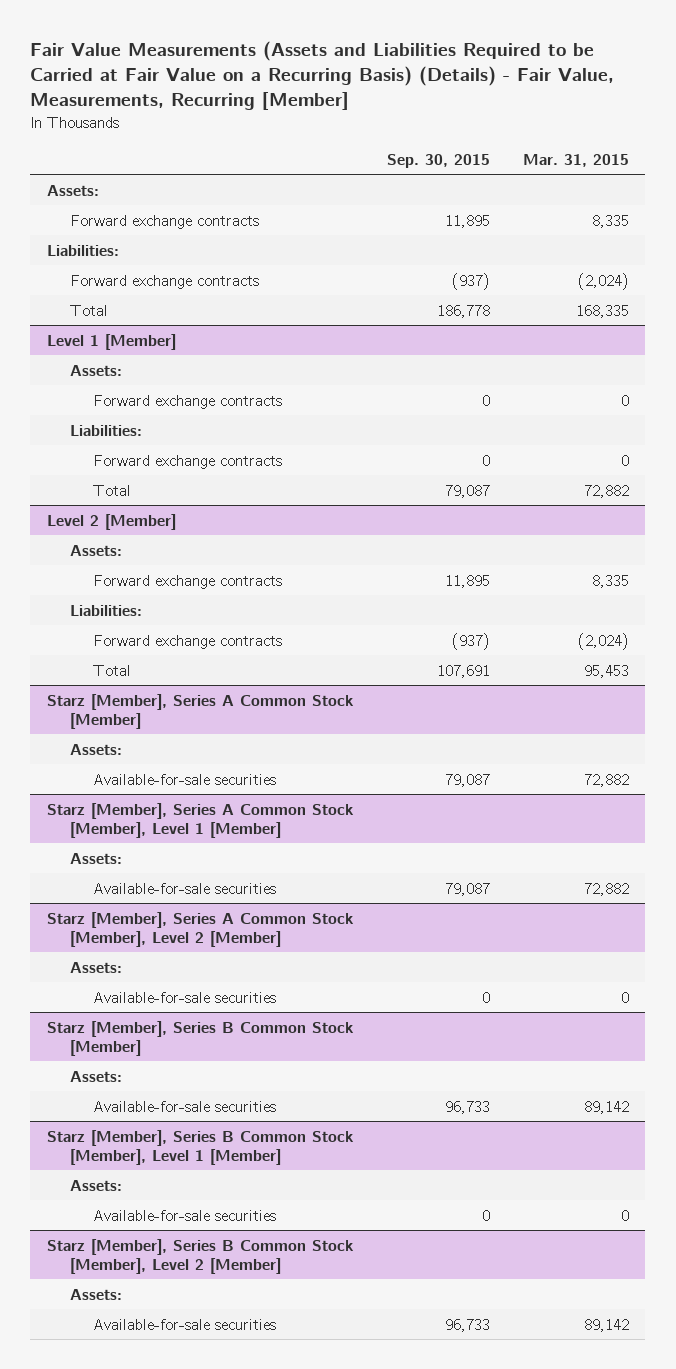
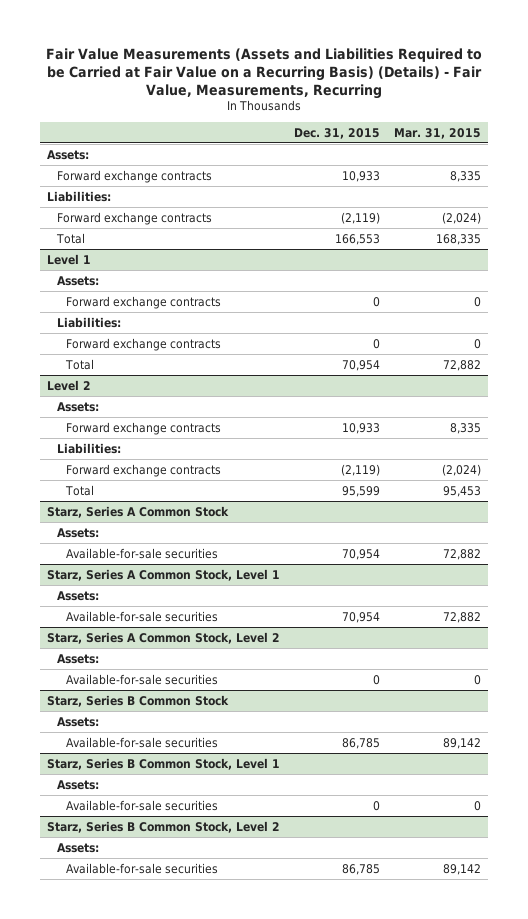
[30,40,615,111] Fair Value Measurements (Assets and Liabilities Required to be Carried at Fair Value on a Recurring Basis) (Details) - Fair Value, Measurements, Recurring [Member] -> [46,47,483,99] Fair Value Measurements (Assets and Liabilities Required to be Carried at Fair Value on a Recurring Basis) (Details) - Fair Value, Measurements, Recurring
[386,153,490,168] Sep. 30, 2015 -> none
none -> [294,127,381,139] Dec. 31, 2015
[46,333,176,350] Level 1 [Member] -> [47,253,92,265] Level 1
[46,513,176,530] Level 2 [Member] -> [47,379,92,391] Level 2
[46,693,354,729] Starz [Member], Series A Common Stock [Member] -> [47,505,230,518] Starz, Series A Common Stock
[46,802,354,838] Starz [Member], Series A Common Stock [Member], Level 1 [Member] -> [47,568,281,581] Starz, Series A Common Stock, Level 1
[46,911,354,947] Starz [Member], Series A Common Stock [Member], Level 2 [Member] -> [47,631,281,644] Starz, Series A Common Stock, Level 2
[46,1020,354,1056] Starz [Member], Series B Common Stock [Member] -> [47,694,230,707] Starz, Series B Common Stock
[46,1129,354,1165] Starz [Member], Series B Common Stock [Member], Level 1 [Member] -> [47,757,281,770] Starz, Series B Common Stock, Level 1
[46,1238,354,1274] Starz [Member], Series B Common Stock [Member], Level 2 [Member] -> [47,820,281,833] Starz, Series B Common Stock, Level 2

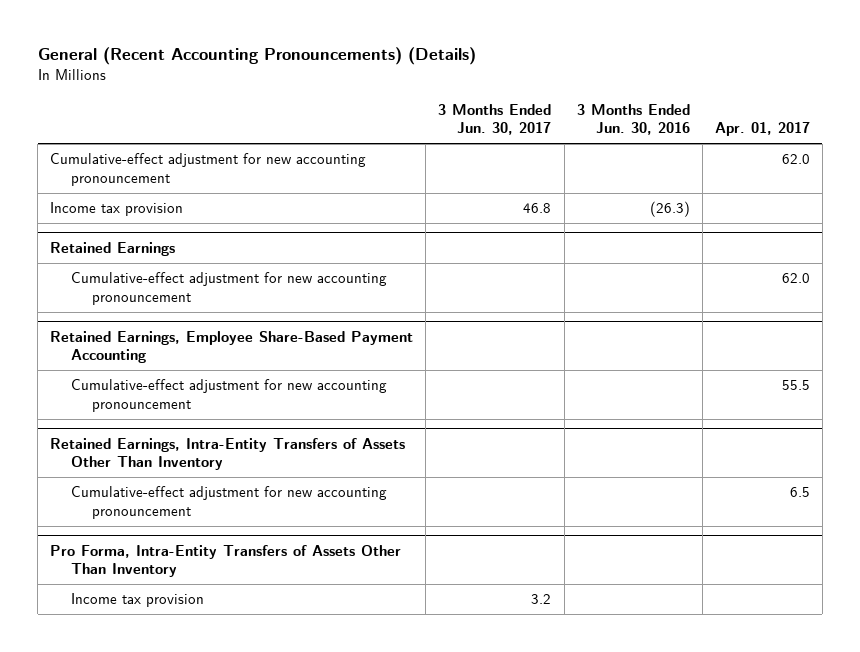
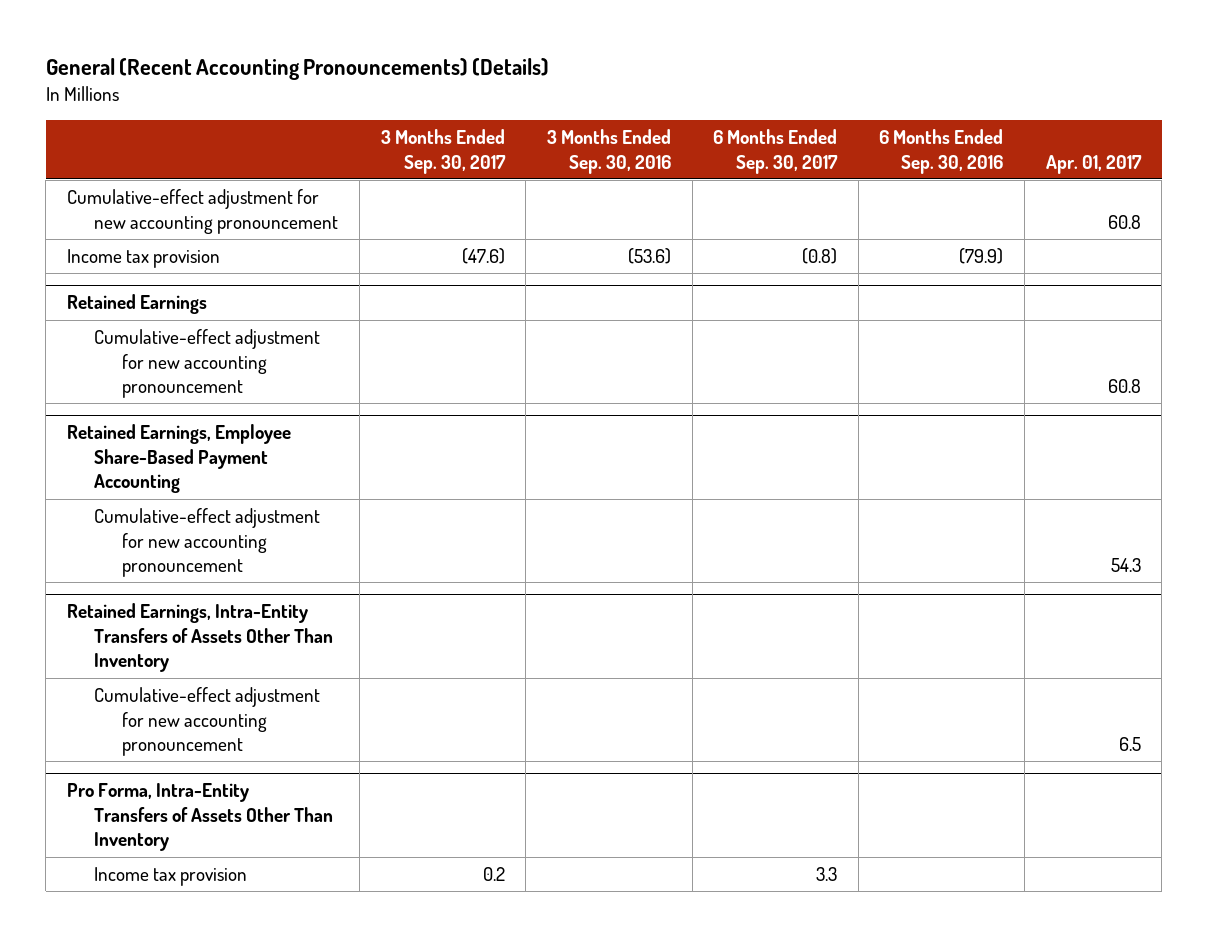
[438,103,552,136] 3 Months Ended Jun. 30, 2017 -> none
[576,103,690,136] 3 Months Ended Jun. 30, 2016 -> none
none -> [380,129,506,174] 3 Months Ended Sep. 30, 2017
none -> [546,129,671,174] 3 Months Ended Sep. 30, 2016
none -> [713,129,839,174] 6 Months Ended Sep. 30, 2017
none -> [879,129,1004,174] 6 Months Ended Sep. 30, 2016
[781,154,810,165] 62.0 -> [1107,214,1141,229] 60.8
[781,273,810,284] 62.0 -> [1107,379,1141,394] 60.8
[781,380,810,391] 55.5 -> [1110,558,1141,573] 54.3

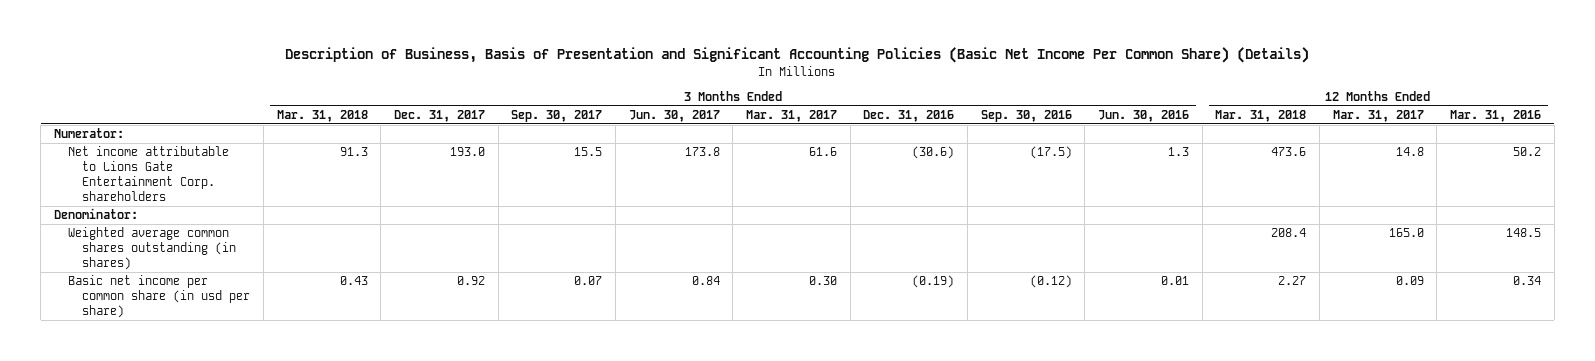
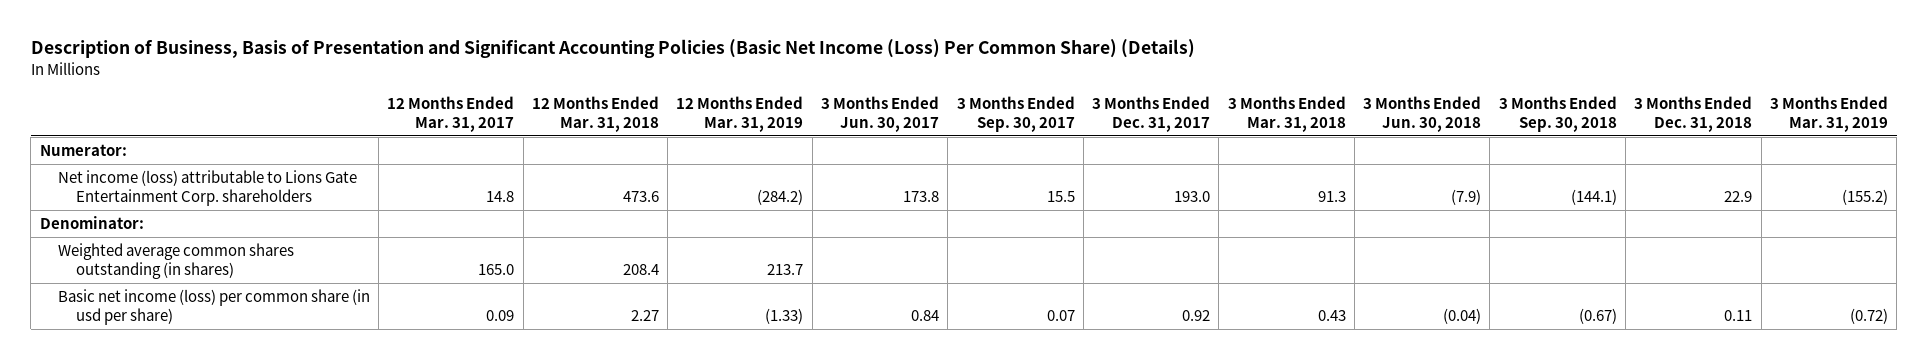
[285,47,1310,64] Description of Business, Basis of Presentation and Significant Accounting Policies (Basic Net Income Per Common Share) (Details) -> [30,39,1195,59] Description of Business, Basis of Presentation and Significant Accounting Policies (Basic Net Income (Loss) Per Common Share) (Details)
[745,109,837,122] Mar. 31, 2017 -> none
[863,109,955,122] Dec. 31, 2016 -> none
[980,109,1072,122] Sep. 30, 2016 -> none
[1097,109,1189,122] Jun. 30, 2016 -> none
[1449,109,1541,122] Mar. 31, 2016 -> none
none -> [676,95,804,132] 12 Months Ended Mar. 31, 2019
none -> [1363,95,1482,132] 3 Months Ended Jun. 30, 2018
none -> [1498,95,1617,132] 3 Months Ended Sep. 30, 2018
none -> [1634,95,1753,132] 3 Months Ended Dec. 31, 2018
none -> [1769,95,1888,132] 3 Months Ended Mar. 31, 2019
[67,146,229,202] Net income attributable to Lions Gate Entertainment Corp. shareholders -> [57,170,357,207] Net income (loss) attributable to Lions Gate Entertainment Corp. shareholders
[67,275,251,319] Basic net income per common share (in usd per share) -> [57,289,370,326] Basic net income (loss) per common share (in usd per share)

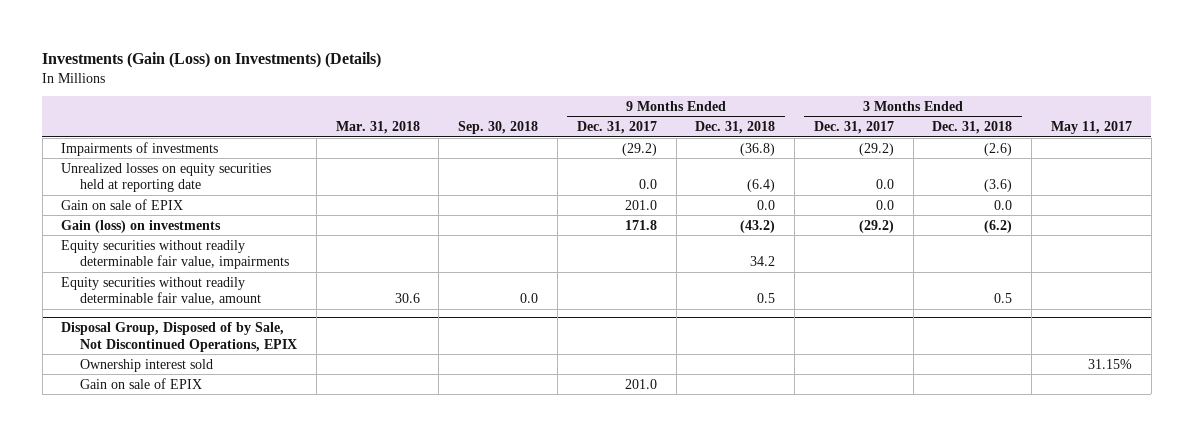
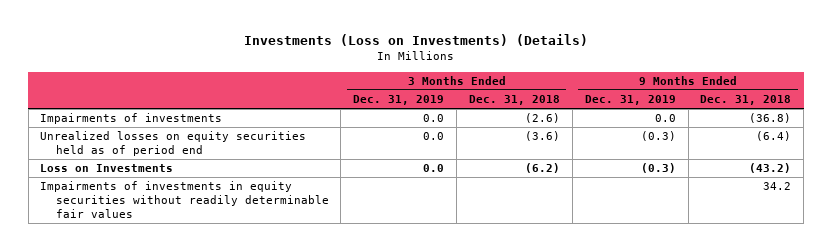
[42,51,382,68] Investments (Gain (Loss) on Investments) (Details) -> [243,34,588,47] Investments (Loss on Investments) (Details)
[335,121,420,135] Mar. 31, 2018 -> none
[458,121,539,135] Sep. 30, 2018 -> none
[576,121,657,135] Dec. 31, 2017 -> none
[813,121,894,135] Dec. 31, 2017 -> none
[1050,121,1132,135] May 11, 2017 -> none
none -> [353,94,445,105] Dec. 31, 2019
none -> [584,94,676,105] Dec. 31, 2019
[61,198,184,210] Gain on sale of EPIX -> none
[61,276,262,306] Equity securities without readily determinable fair value, amount -> none
[61,321,298,352] Disposal Group, Disposed of by Sale, Not Discontinued Operations, EPIX -> none
[80,358,214,372] Ownership interest sold -> none
[80,377,203,389] Gain on sale of EPIX -> none
[61,162,272,193] Unrealized losses on equity securities held at reporting date -> [40,131,307,157] Unrealized losses on equity securities held as of period end
[61,219,222,233] Gain (loss) on investments -> [40,164,174,173] Loss on Investments
[61,239,290,270] Equity securities without readily determinable fair value, impairments -> [40,181,329,219] Impairments of investments in equity securities without readily determinable fair values

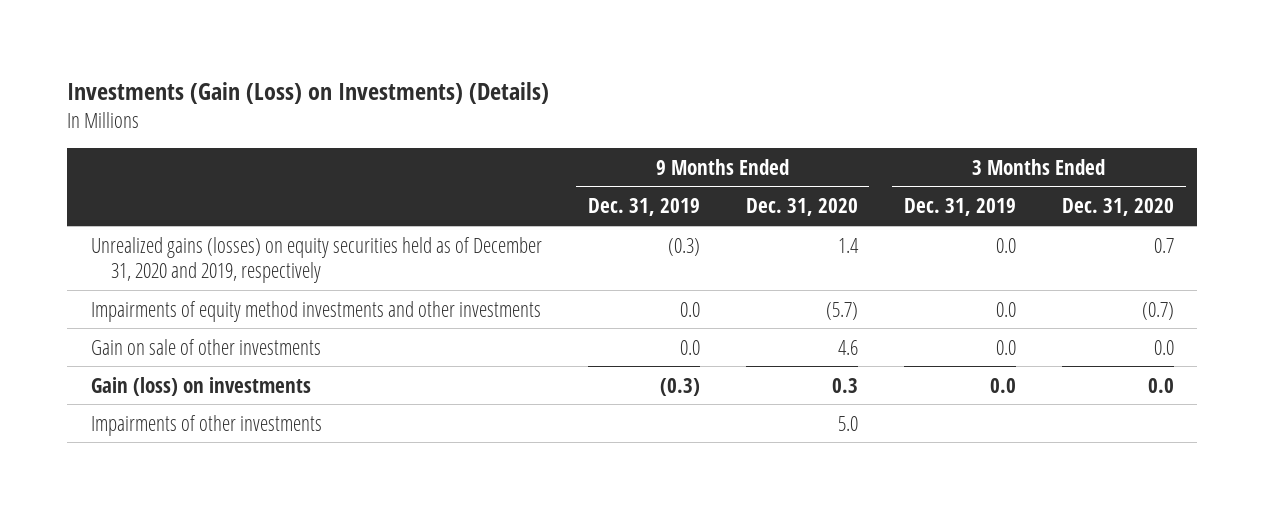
[243,34,588,47] Investments (Loss on Investments) (Details) -> [67,81,550,104] Investments (Gain (Loss) on Investments) (Details)
[468,94,560,105] Dec. 31, 2018 -> none
[700,94,792,105] Dec. 31, 2018 -> none
none -> [745,198,858,217] Dec. 31, 2020
none -> [1061,198,1174,217] Dec. 31, 2020
[40,113,223,125] Impairments of investments -> none
[40,131,307,157] Unrealized losses on equity securities held as of period end -> [90,236,542,284] Unrealized gains (losses) on equity securities held as of December 31, 2020 and 2019, respectively
none -> [90,300,541,322] Impairments of equity method investments and other investments
none -> [90,338,321,355] Gain on sale of other investments
[40,164,174,173] Loss on Investments -> [90,376,311,396] Gain (loss) on investments
[40,181,329,219] Impairments of investments in equity securities without readily determinable fair values -> [90,414,322,436] Impairments of other investments

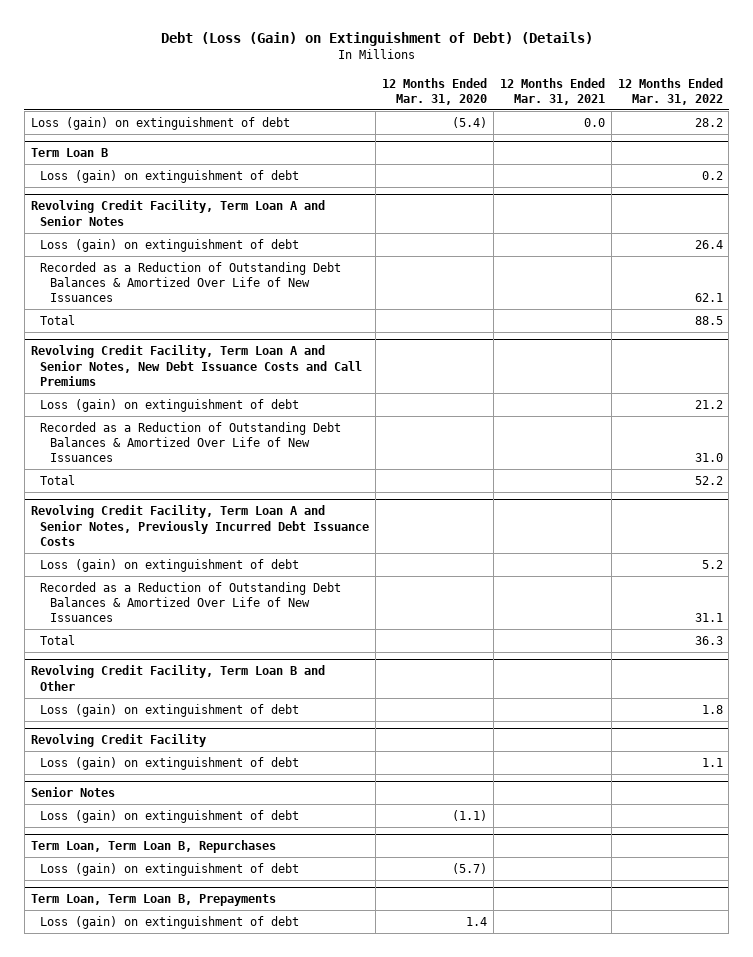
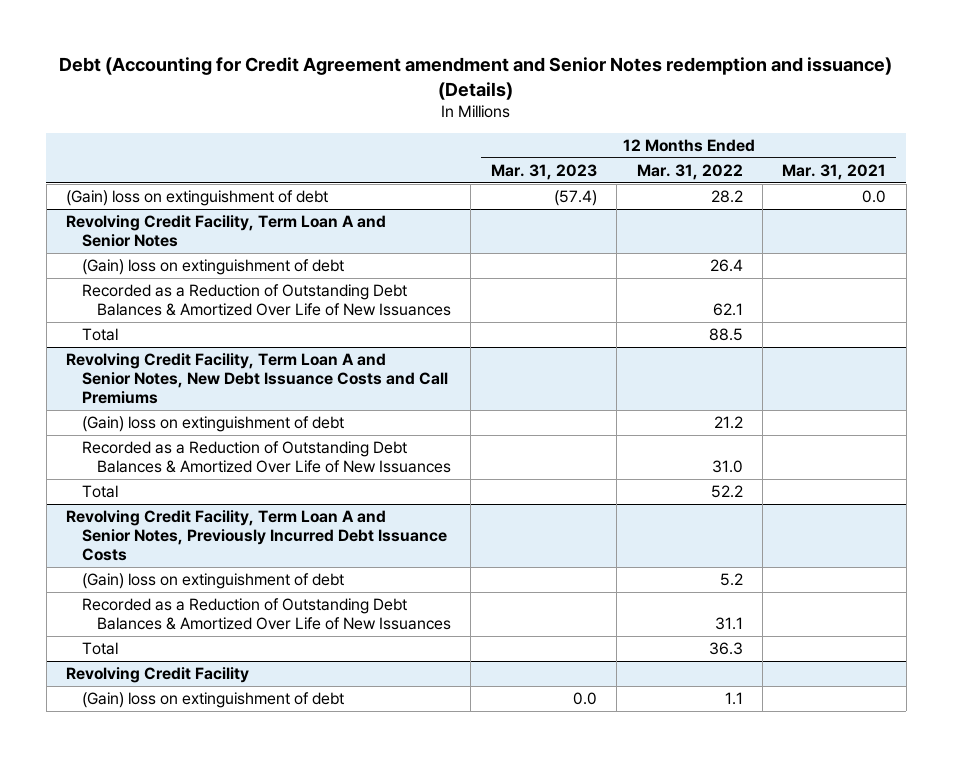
[160,32,593,47] Debt (Loss (Gain) on Extinguishment of Debt) (Details) -> [59,57,893,100] Debt (Accounting for Credit Agreement amendment and Senior Notes redemption and issuance) (Details)
[381,77,487,105] 12 Months Ended Mar. 31, 2020 -> none
none -> [490,163,597,180] Mar. 31, 2023
[30,148,108,158] Term Loan B -> none
[40,169,300,183] Loss (gain) on extinguishment of debt -> none
[30,116,290,130] Loss (gain) on extinguishment of debt -> [66,190,329,207] (Gain) loss on extinguishment of debt
[40,238,300,252] Loss (gain) on extinguishment of debt -> [81,259,344,276] (Gain) loss on extinguishment of debt
[40,398,300,412] Loss (gain) on extinguishment of debt -> [81,416,344,433] (Gain) loss on extinguishment of debt
[40,558,300,572] Loss (gain) on extinguishment of debt -> [81,573,344,590] (Gain) loss on extinguishment of debt
[30,665,325,691] Revolving Credit Facility, Term Loan B and Other -> none
[40,703,300,717] Loss (gain) on extinguishment of debt -> none
[30,787,115,798] Senior Notes -> none
[40,809,300,823] Loss (gain) on extinguishment of debt -> none
[30,840,276,854] Term Loan, Term Loan B, Repurchases -> none
[40,862,300,876] Loss (gain) on extinguishment of debt -> none
[30,894,276,907] Term Loan, Term Loan B, Prepayments -> none
[40,915,300,929] Loss (gain) on extinguishment of debt -> none
[40,756,300,770] Loss (gain) on extinguishment of debt -> [81,692,344,709] (Gain) loss on extinguishment of debt

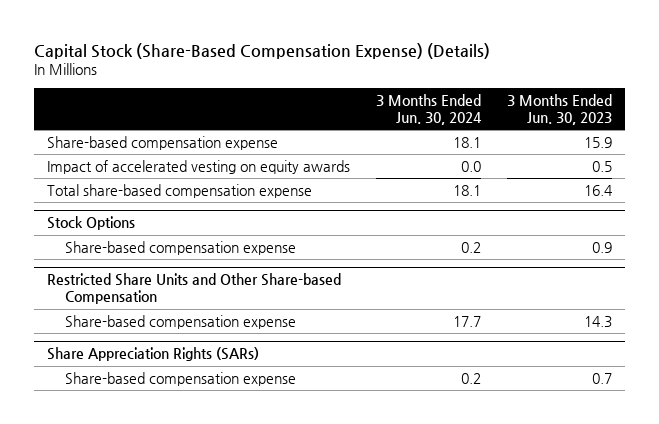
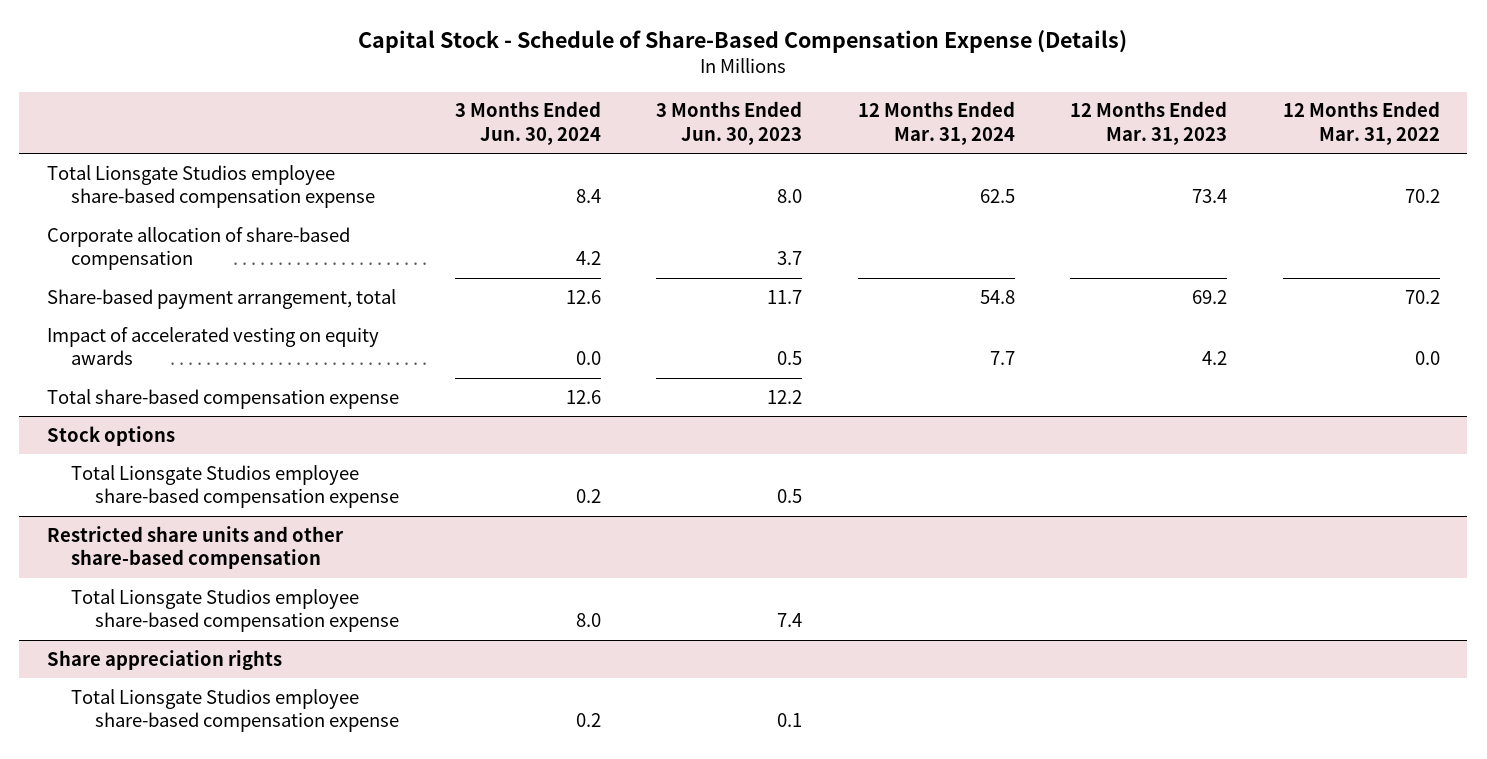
[34,42,491,59] Capital Stock (Share-Based Compensation Expense) (Details) -> [358,30,1128,54] Capital Stock - Schedule of Share-Based Compensation Expense (Details)
none -> [857,101,1015,145] 12 Months Ended Mar. 31, 2024
none -> [1070,101,1228,145] 12 Months Ended Mar. 31, 2023
none -> [1282,101,1440,145] 12 Months Ended Mar. 31, 2022
[47,136,279,151] Share-based compensation expense -> [47,164,376,209] Total Lionsgate Studios employee share-based compensation expense
[453,137,482,149] 18.1 -> [575,189,601,204] 8.4
[583,137,612,149] 15.9 -> [777,189,803,204] 8.0
none -> [47,226,351,271] Corporate allocation of share-based compensation
none -> [47,288,397,309] Share-based payment arrangement, total
[453,185,482,197] 18.1 -> [565,389,601,404] 12.6
[583,185,613,197] 16.4 -> [767,389,803,404] 12.2
[47,216,136,231] Stock Options -> [47,425,176,446] Stock options
[65,241,297,256] Share-based compensation expense -> [71,464,400,509] Total Lionsgate Studios employee share-based compensation expense
[591,242,612,254] 0.9 -> [777,489,803,504] 0.5
[47,273,342,305] Restricted Share Units and Other Share-based Compensation -> [47,525,345,570] Restricted share units and other share-based compensation
[65,315,297,330] Share-based compensation expense -> [71,588,400,633] Total Lionsgate Studios employee share-based compensation expense
[453,316,482,328] 17.7 -> [575,613,601,628] 8.0
[583,316,612,329] 14.3 -> [777,613,803,628] 7.4
[47,347,260,362] Share Appreciation Rights (SARs) -> [47,649,283,670] Share appreciation rights
[65,372,297,387] Share-based compensation expense -> [71,688,400,733] Total Lionsgate Studios employee share-based compensation expense
[591,373,612,385] 0.7 -> [777,713,803,728] 0.1

